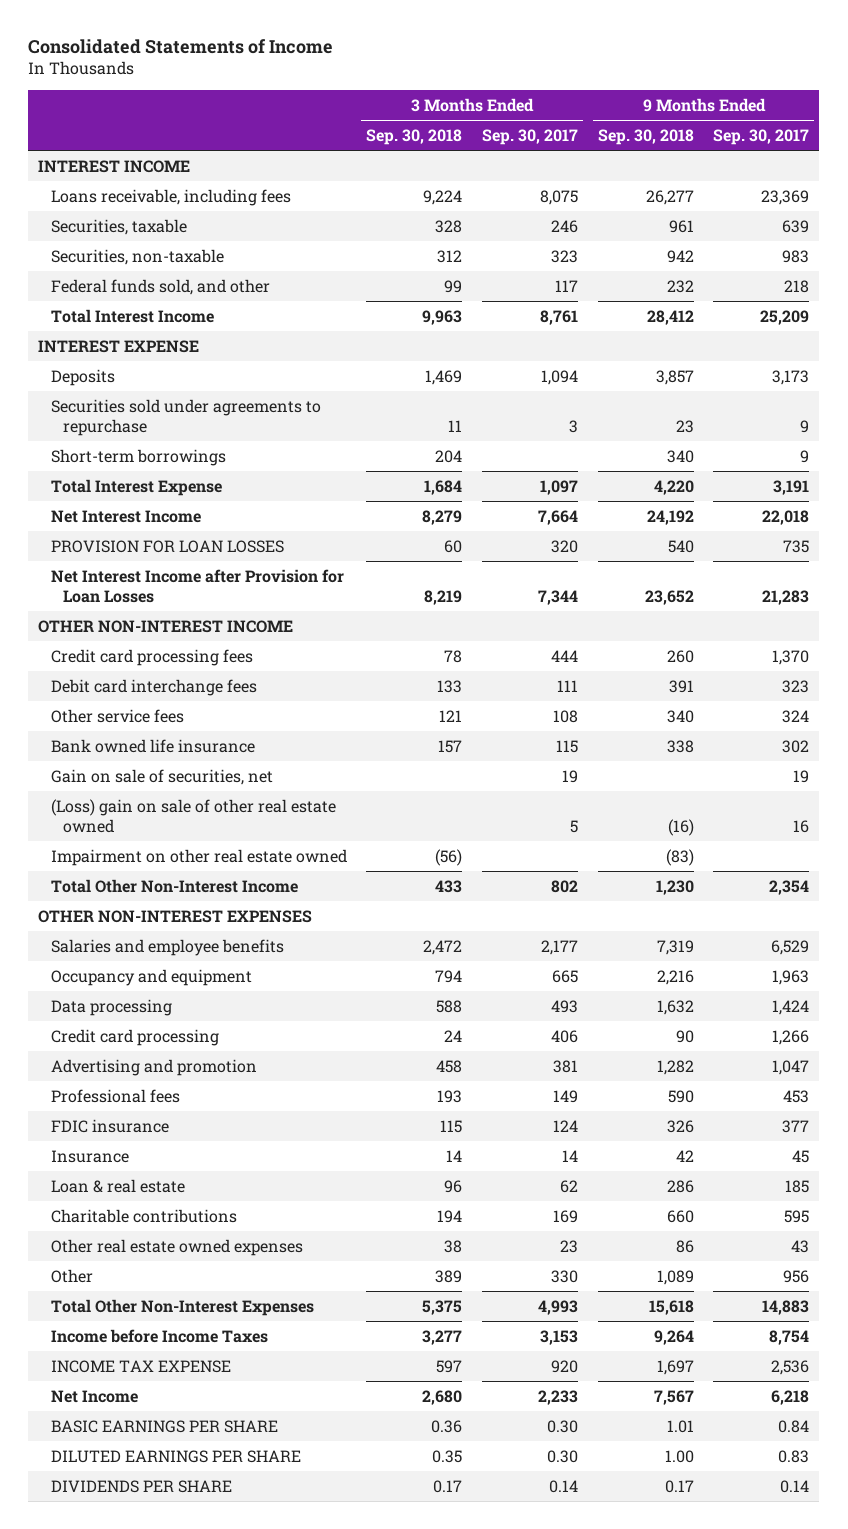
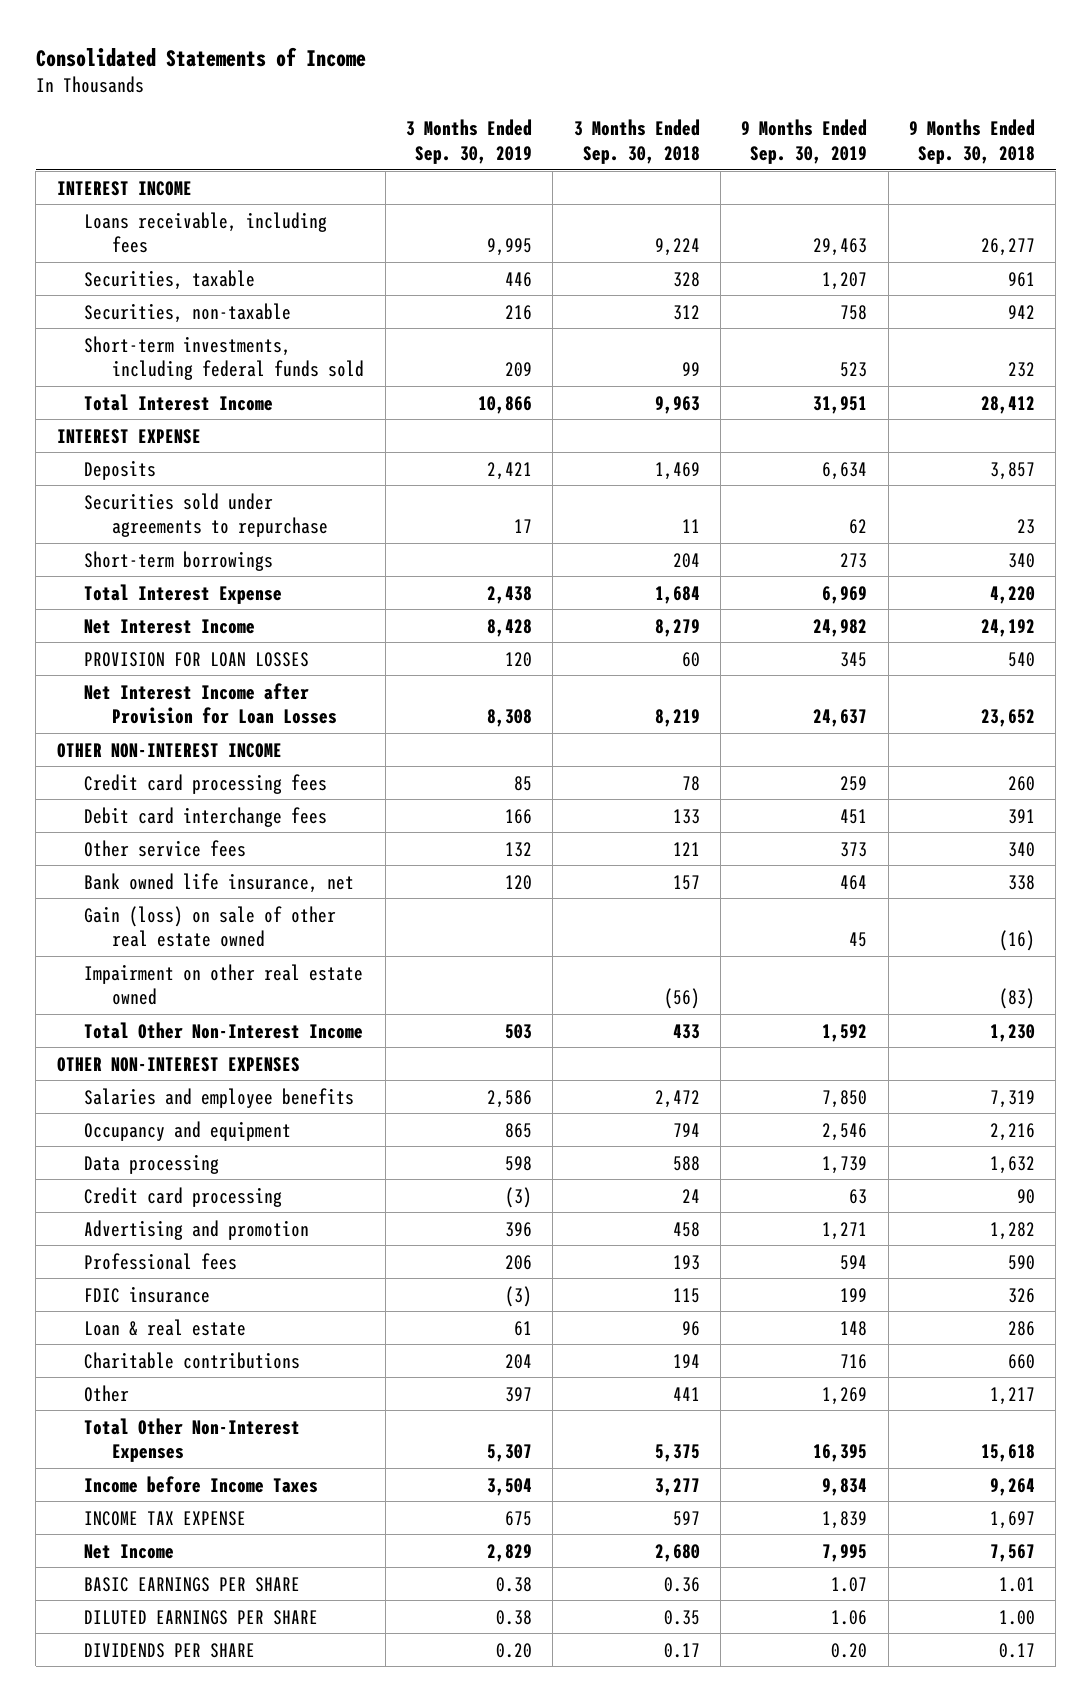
[481,129,578,146] Sep. 30, 2017 -> none
[713,129,810,146] Sep. 30, 2017 -> none
none -> [405,119,532,164] 3 Months Ended Sep. 30, 2019
none -> [741,119,868,164] 9 Months Ended Sep. 30, 2019
[50,278,270,295] Federal funds sold, and other -> [84,335,365,380] Short-term investments, including federal funds sold
[50,768,273,785] Gain on sale of securities, net -> none
[50,738,255,753] Bank owned life insurance -> [84,872,355,893] Bank owned life insurance, net
[50,798,336,833] (Loss) gain on sale of other real estate owned -> [84,905,337,947] Gain (loss) on sale of other real estate owned
[50,1149,129,1163] Insurance -> none
[50,1238,303,1256] Other real estate owned expenses -> none
[435,1269,463,1283] 389 -> [672,1386,700,1401] 441
[656,1269,694,1285] 1,089 -> [989,1386,1035,1405] 1,217

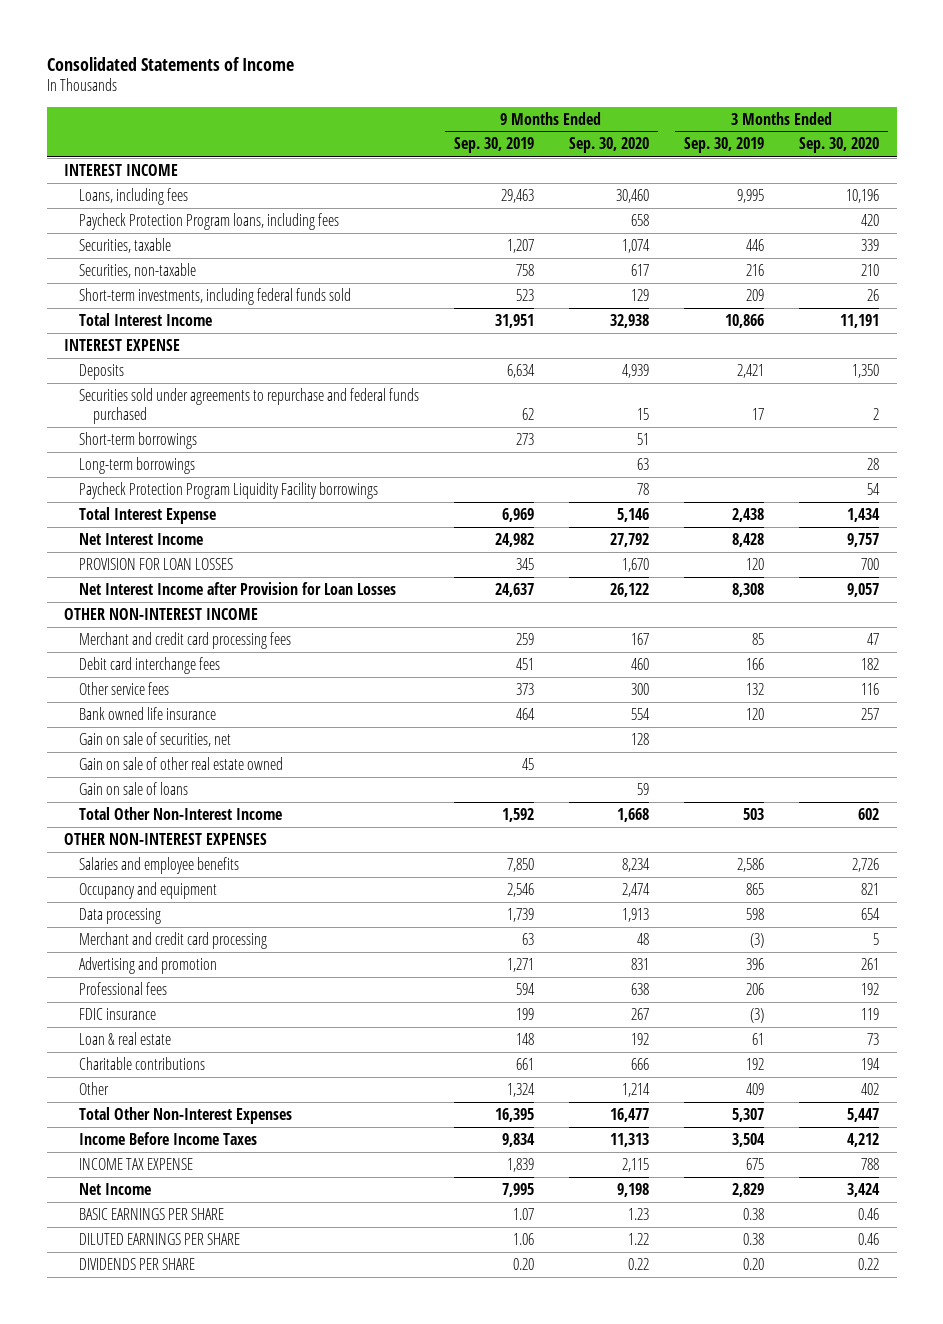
[573,119,700,164] 3 Months Ended Sep. 30, 2018 -> none
[908,119,1035,164] 9 Months Ended Sep. 30, 2018 -> none
none -> [568,137,649,154] Sep. 30, 2020
none -> [799,137,880,154] Sep. 30, 2020
[84,211,328,253] Loans receivable, including fees -> [78,187,188,205] Loans, including fees
none -> [78,212,339,230] Paycheck Protection Program loans, including fees
[84,492,329,537] Securities sold under agreements to repurchase -> [78,387,419,425] Securities sold under agreements to repurchase and federal funds purchased
none -> [78,456,195,474] Long-term borrowings
none -> [78,481,378,499] Paycheck Protection Program Liquidity Facility borrowings
[84,773,328,794] Credit card processing fees -> [78,631,291,649] Merchant and credit card processing fees
[84,963,364,1005] Impairment on other real estate owned -> none
[84,872,355,893] Bank owned life insurance, net -> [78,706,216,720] Bank owned life insurance
none -> [78,731,231,747] Gain on sale of securities, net
[84,905,337,947] Gain (loss) on sale of other real estate owned -> [78,756,283,770] Gain on sale of other real estate owned
none -> [78,781,188,795] Gain on sale of loans
[84,1186,283,1207] Credit card processing -> [78,931,267,949] Merchant and credit card processing
[504,1353,532,1369] 204 -> [746,1057,765,1070] 192
[840,1353,868,1369] 716 -> [515,1057,534,1070] 661
[504,1386,532,1402] 397 -> [746,1082,765,1095] 409
[822,1386,868,1405] 1,269 -> [506,1082,535,1097] 1,324
[84,1475,319,1493] Income before Income Taxes -> [78,1131,257,1145] Income Before Income Taxes

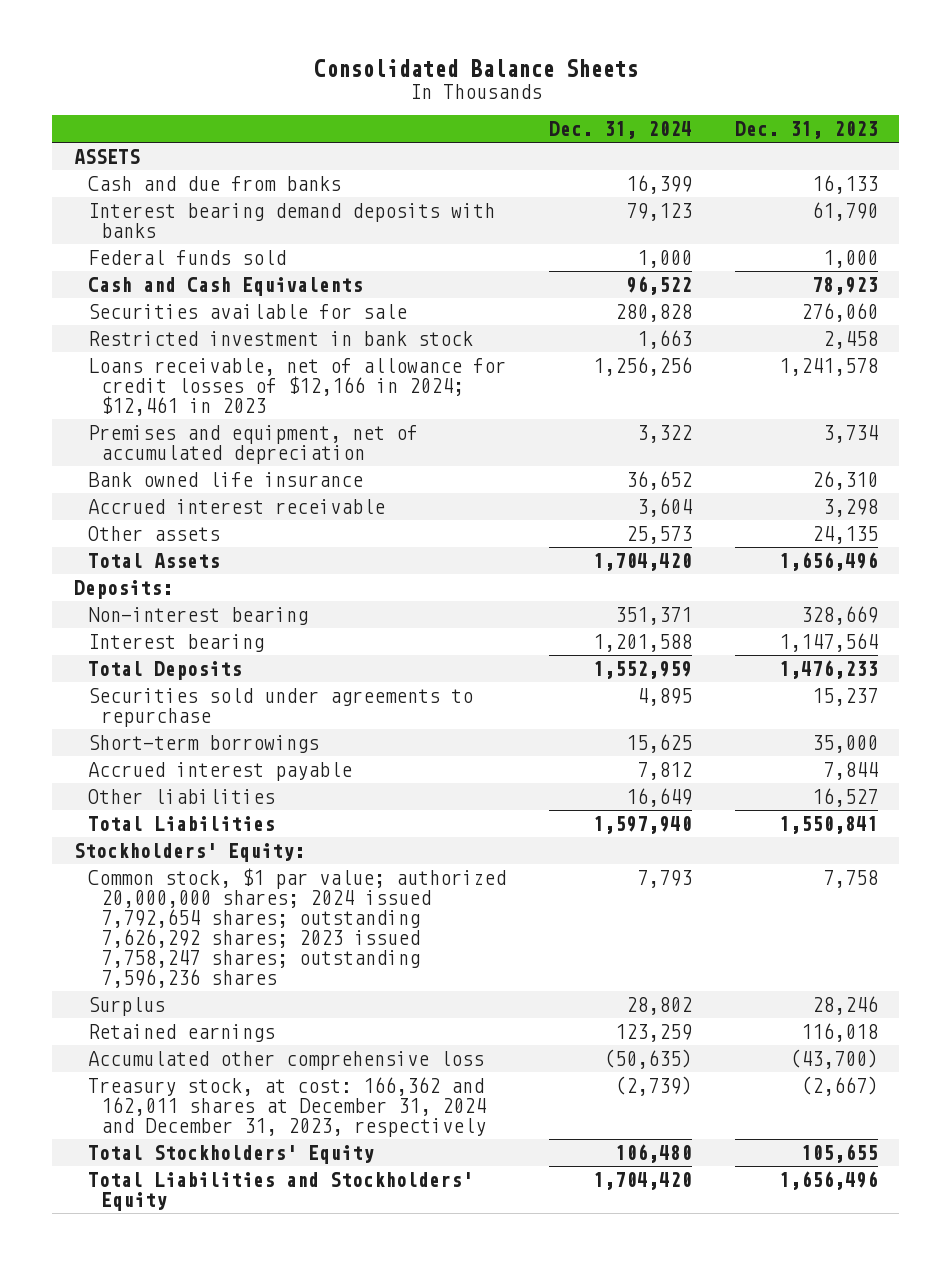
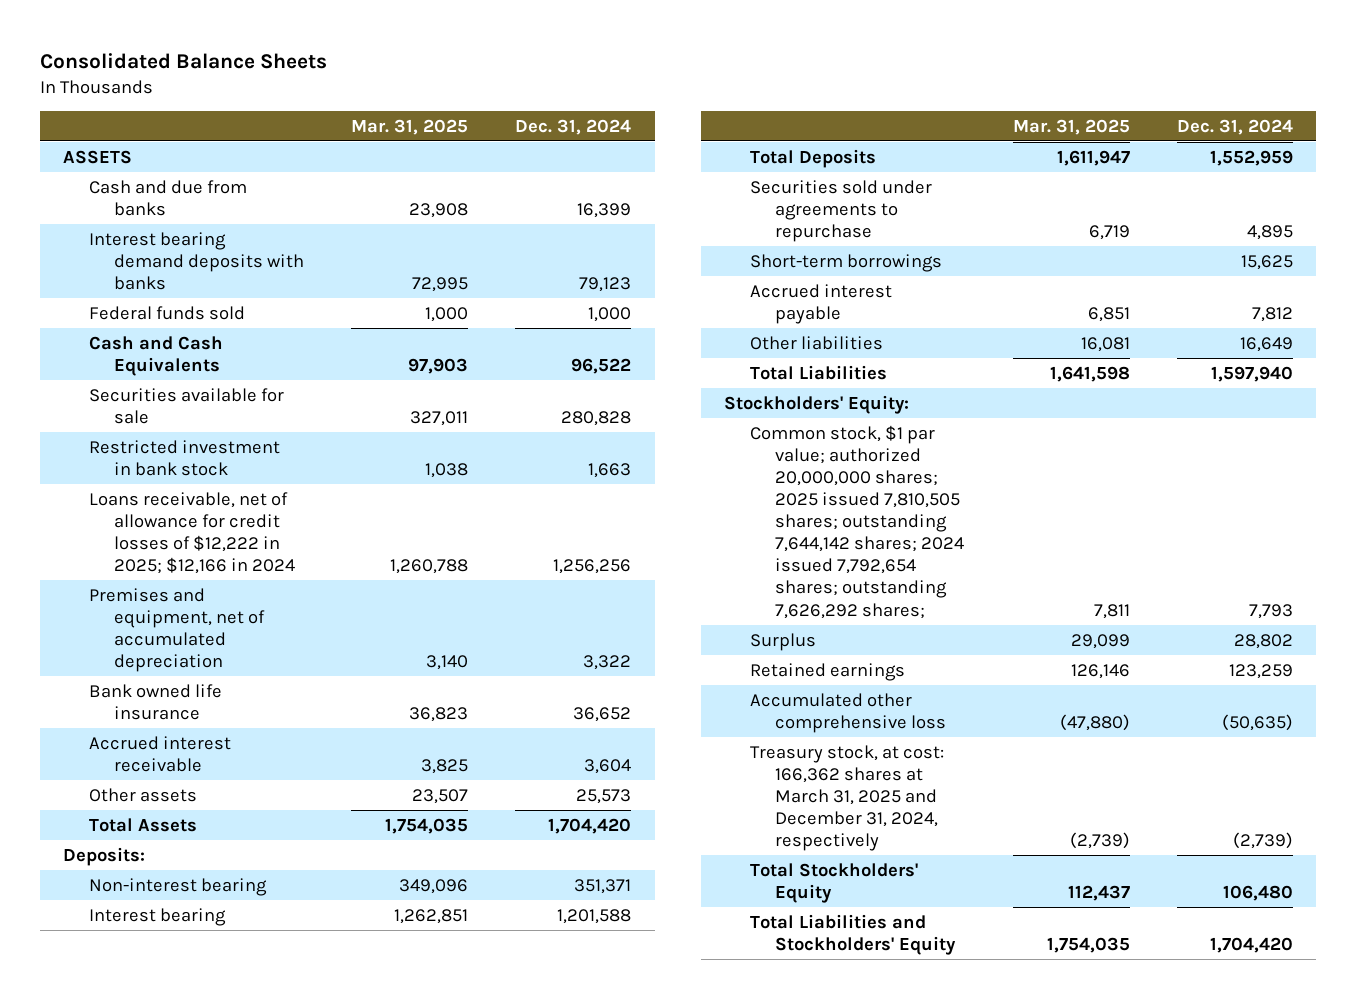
[734,121,878,140] Dec. 31, 2023 -> none
none -> [351,118,469,135] Mar. 31, 2025
[87,357,506,416] Loans receivable, net of allowance for credit losses of $12,166 in 2024; $12,461 in 2023 -> [88,491,296,575] Loans receivable, net of allowance for credit losses of $12,222 in 2025; $12,166 in 2024
[87,867,506,988] Common stock, $1 par value; authorized 20,000,000 shares; 2024 issued 7,792,654 shares; outstanding 7,626,292 shares; 2023 issued 7,758,247 shares; outstanding 7,596,236 shares -> [749,424,965,619] Common stock, $1 par value; authorized 20,000,000 shares; 2025 issued 7,810,505 shares; outstanding 7,644,142 shares; 2024 issued 7,792,654 shares; outstanding 7,626,292 shares;
[87,1076,487,1137] Treasury stock, at cost: 166,362 and 162,011 shares at December 31, 2024 and December 31, 2023, respectively -> [749,744,944,852] Treasury stock, at cost: 166,362 shares at March 31, 2025 and December 31, 2024, respectively

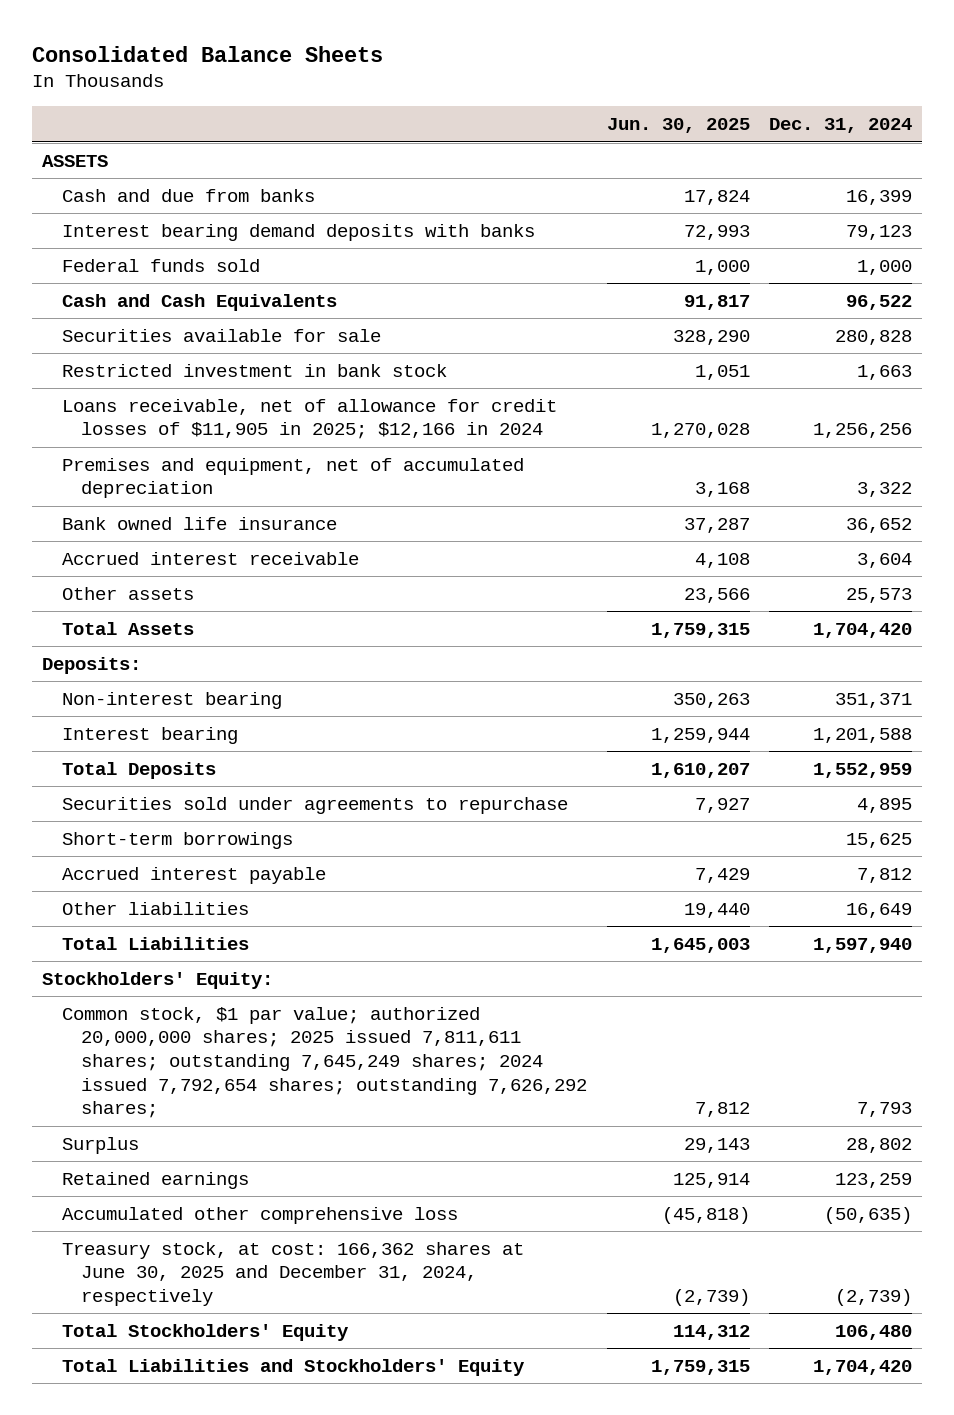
[351,118,469,135] Mar. 31, 2025 -> none
none -> [606,118,750,134] Jun. 30, 2025
[88,491,296,575] Loans receivable, net of allowance for credit losses of $12,222 in 2025; $12,166 in 2024 -> [61,398,557,440] Loans receivable, net of allowance for credit losses of $11,905 in 2025; $12,166 in 2024
[749,424,965,619] Common stock, $1 par value; authorized 20,000,000 shares; 2025 issued 7,810,505 shares; outstanding 7,644,142 shares; 2024 issued 7,792,654 shares; outstanding 7,626,292 shares; -> [61,1006,588,1119] Common stock, $1 par value; authorized 20,000,000 shares; 2025 issued 7,811,611 shares; outstanding 7,645,249 shares; 2024 issued 7,792,654 shares; outstanding 7,626,292 shares;
[749,744,944,852] Treasury stock, at cost: 166,362 shares at March 31, 2025 and December 31, 2024, respectively -> [61,1241,524,1307] Treasury stock, at cost: 166,362 shares at June 30, 2025 and December 31, 2024, respectively

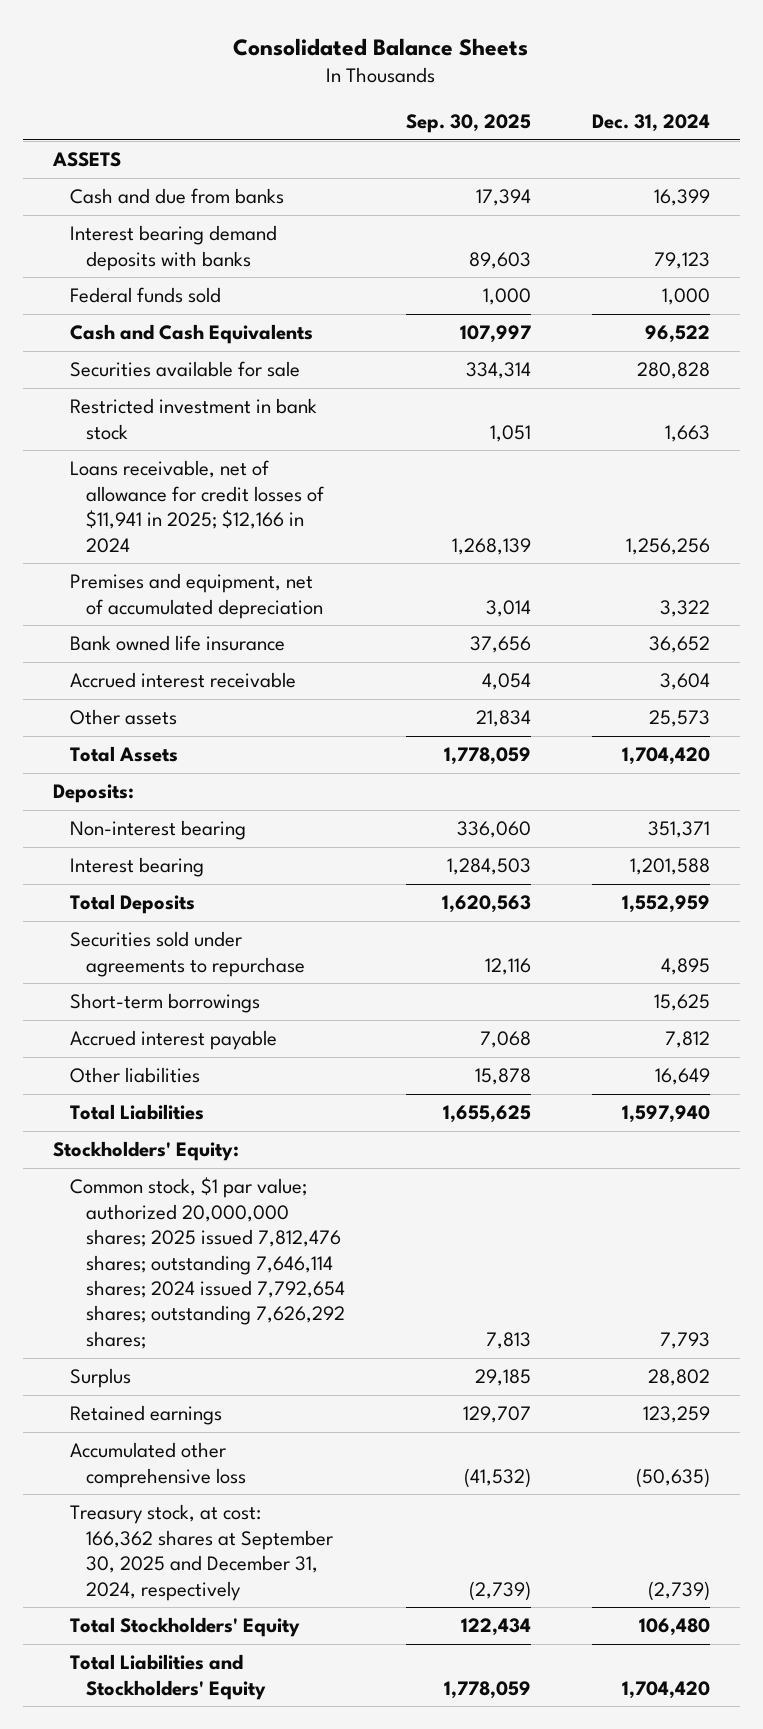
[606,118,750,134] Jun. 30, 2025 -> none
none -> [406,114,532,134] Sep. 30, 2025
[61,398,557,440] Loans receivable, net of allowance for credit losses of $11,905 in 2025; $12,166 in 2024 -> [69,460,325,553] Loans receivable, net of allowance for credit losses of $11,941 in 2025; $12,166 in 2024
[61,1006,588,1119] Common stock, $1 par value; authorized 20,000,000 shares; 2025 issued 7,811,611 shares; outstanding 7,645,249 shares; 2024 issued 7,792,654 shares; outstanding 7,626,292 shares; -> [69,1177,346,1349] Common stock, $1 par value; authorized 20,000,000 shares; 2025 issued 7,812,476 shares; outstanding 7,646,114 shares; 2024 issued 7,792,654 shares; outstanding 7,626,292 shares;
[61,1241,524,1307] Treasury stock, at cost: 166,362 shares at June 30, 2025 and December 31, 2024, respectively -> [69,1504,334,1601] Treasury stock, at cost: 166,362 shares at September 30, 2025 and December 31, 2024, respectively

